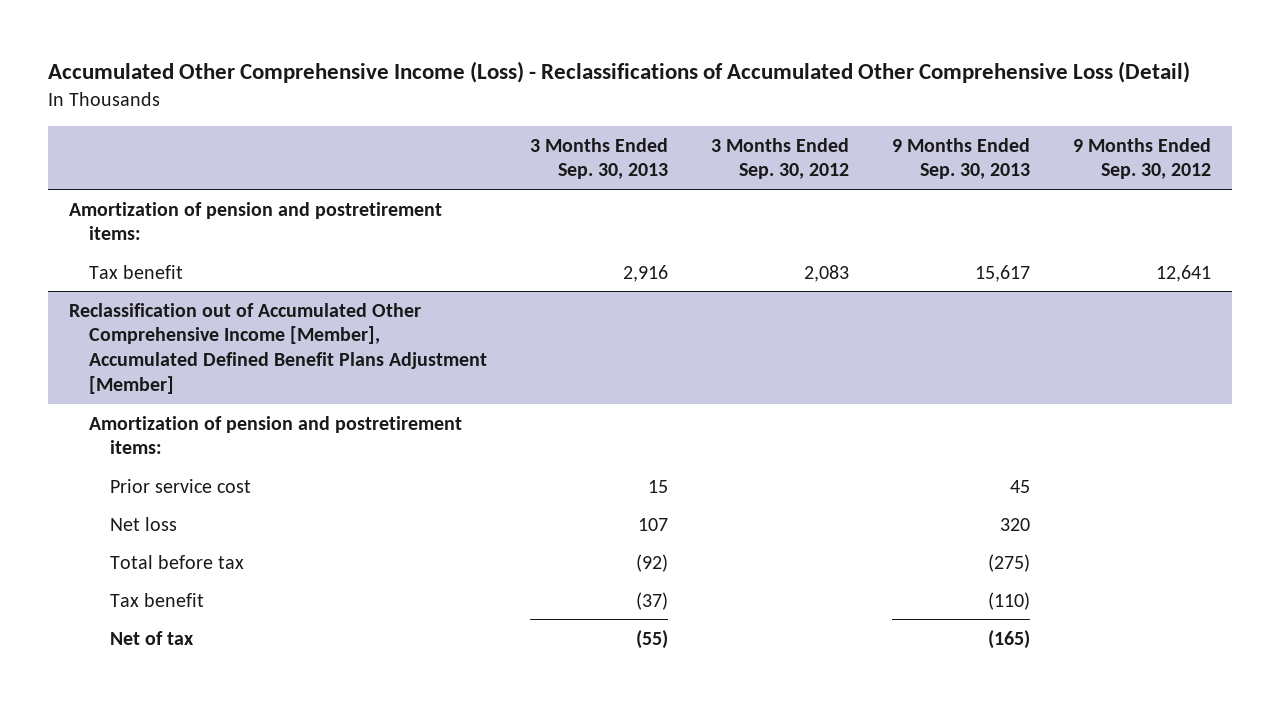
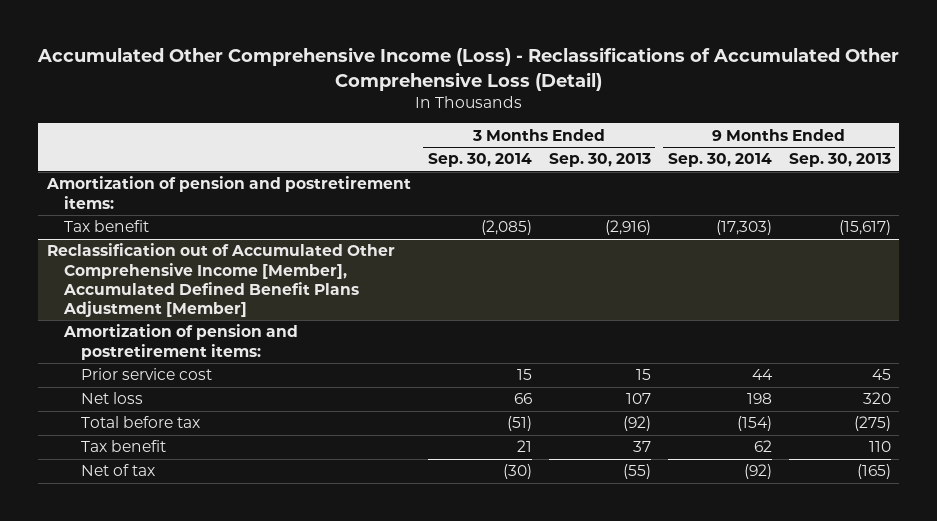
[711,137,850,180] 3 Months Ended Sep. 30, 2012 -> none
[1072,137,1211,180] 9 Months Ended Sep. 30, 2012 -> none
none -> [427,153,532,168] Sep. 30, 2014
none -> [667,153,772,168] Sep. 30, 2014
[623,264,669,282] 2,916 -> [604,220,651,236] (2,916)
[974,264,1030,282] 15,617 -> [838,220,891,236] (15,617)
[636,591,669,610] (37) -> [632,441,651,453] 37
[987,591,1030,610] (110) -> [868,441,891,453] 110

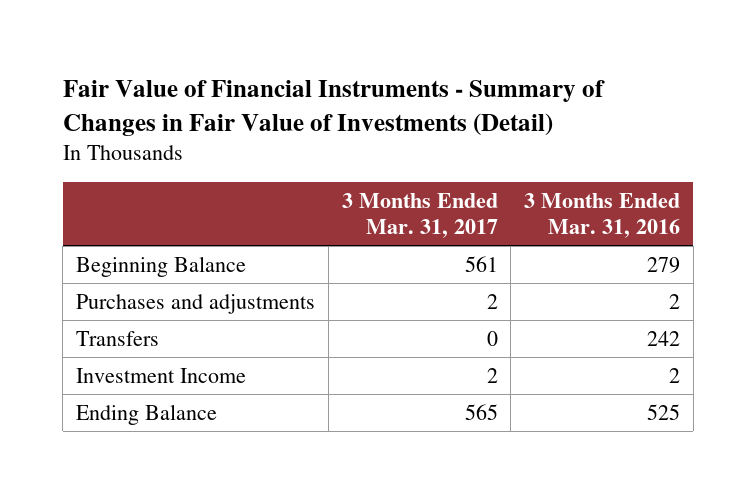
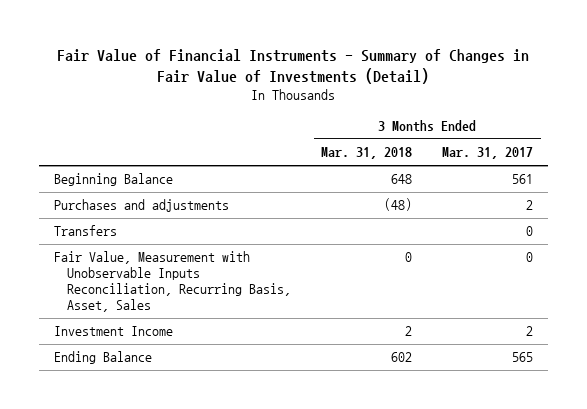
[524,192,681,238] 3 Months Ended Mar. 31, 2016 -> none
none -> [321,147,413,160] Mar. 31, 2018
none -> [53,251,292,312] Fair Value, Measurement with Unobservable Inputs Reconciliation, Recurring Basis, Asset, Sales

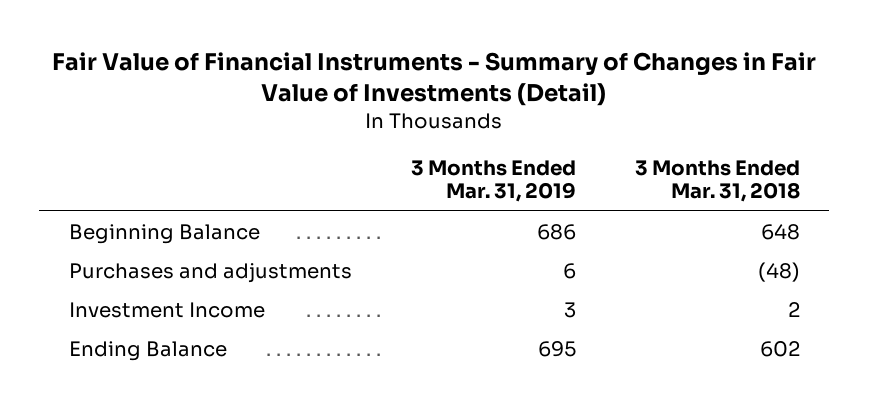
[442,147,534,160] Mar. 31, 2017 -> none
none -> [410,159,576,203] 3 Months Ended Mar. 31, 2019
[53,225,117,237] Transfers -> none
[53,251,292,312] Fair Value, Measurement with Unobservable Inputs Reconciliation, Recurring Basis, Asset, Sales -> none

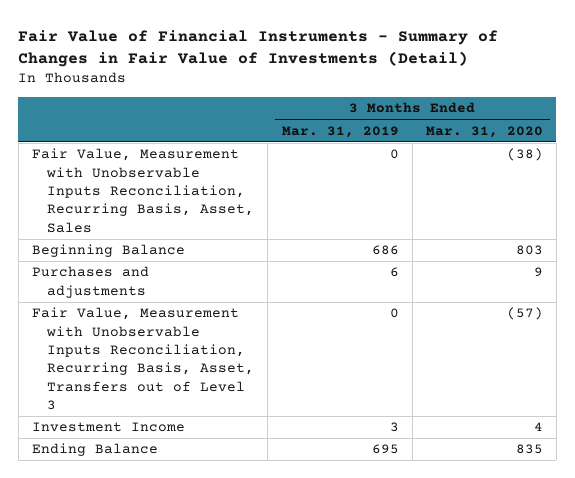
[634,159,800,203] 3 Months Ended Mar. 31, 2018 -> none
none -> [425,125,543,138] Mar. 31, 2020
none -> [31,148,255,233] Fair Value, Measurement with Unobservable Inputs Reconciliation, Recurring Basis, Asset, Sales
none -> [31,307,255,410] Fair Value, Measurement with Unobservable Inputs Reconciliation, Recurring Basis, Asset, Transfers out of Level 3

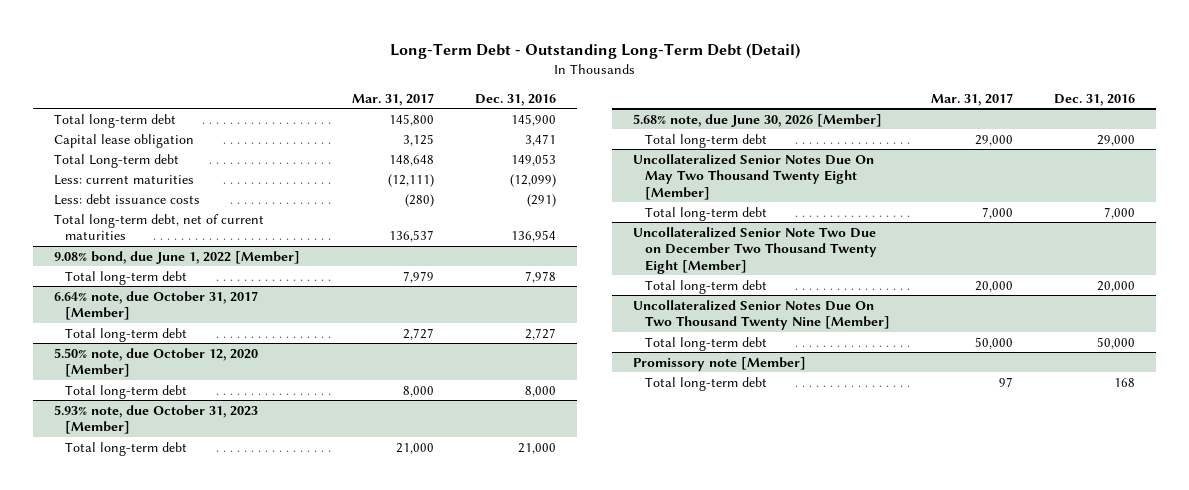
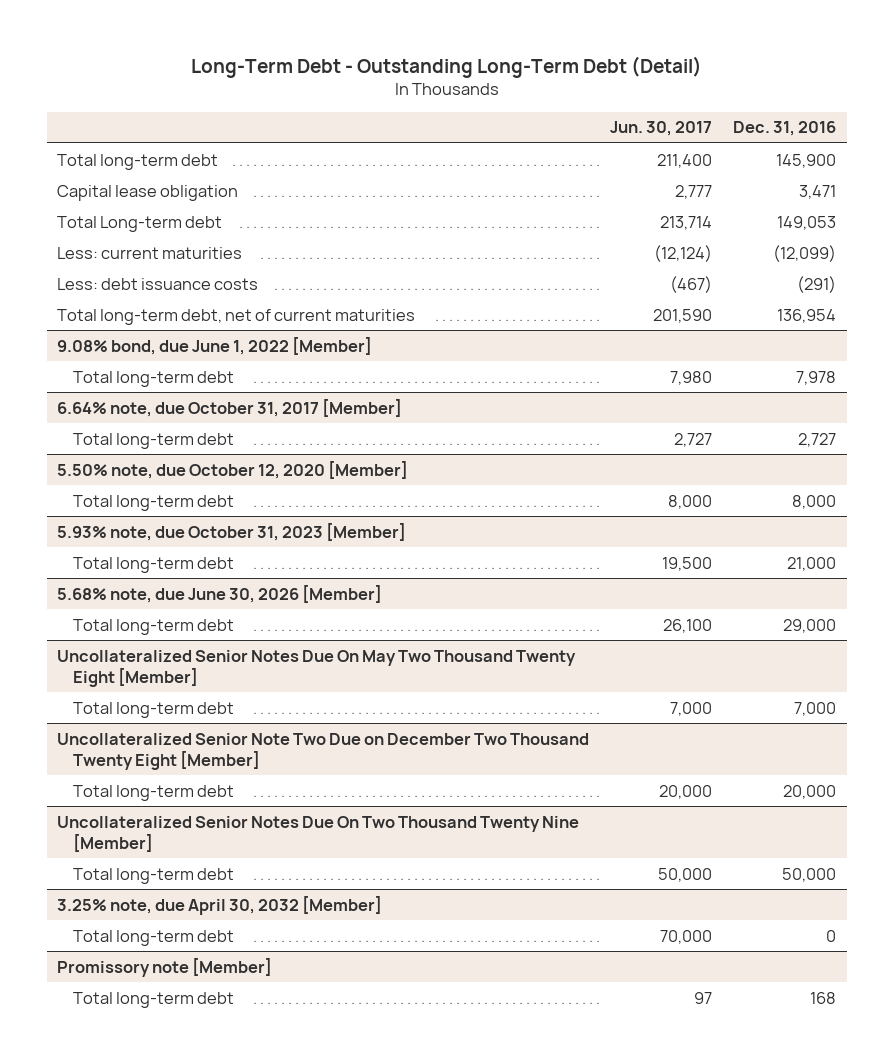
[351,92,434,106] Mar. 31, 2017 -> none
none -> [610,121,713,137] Jun. 30, 2017
none -> [57,895,383,915] 3.25% note, due April 30, 2032 [Member]
none -> [73,929,235,946] Total long-term debt

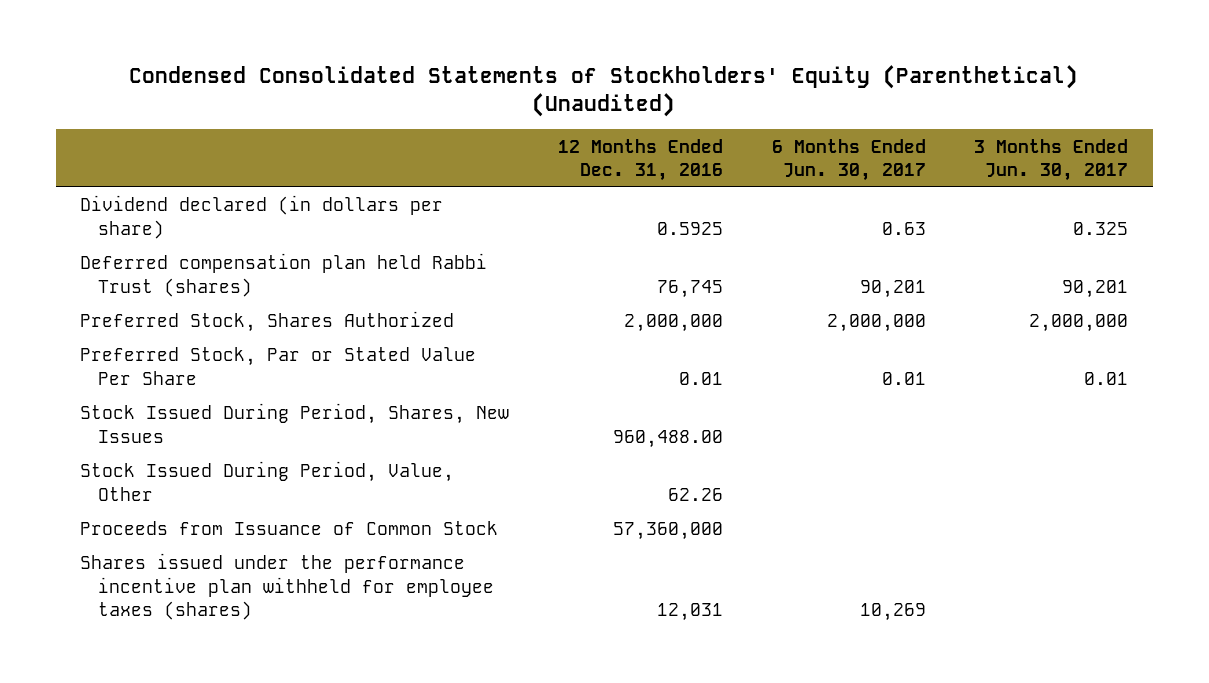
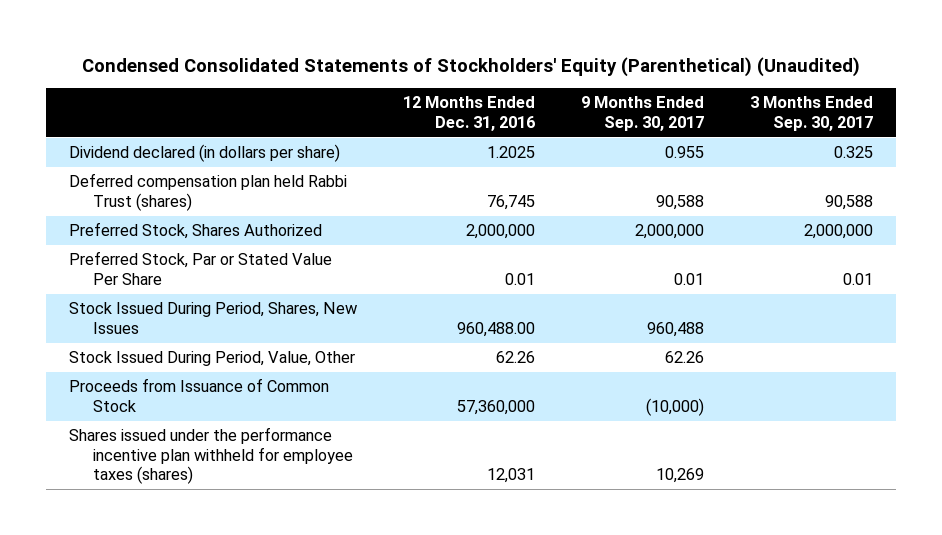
[771,138,926,181] 6 Months Ended Jun. 30, 2017 -> none
[974,138,1129,181] 3 Months Ended Jun. 30, 2017 -> none
none -> [580,96,704,131] 9 Months Ended Sep. 30, 2017
none -> [749,96,873,131] 3 Months Ended Sep. 30, 2017
[656,221,723,235] 0.5925 -> [487,146,536,159] 1.2025

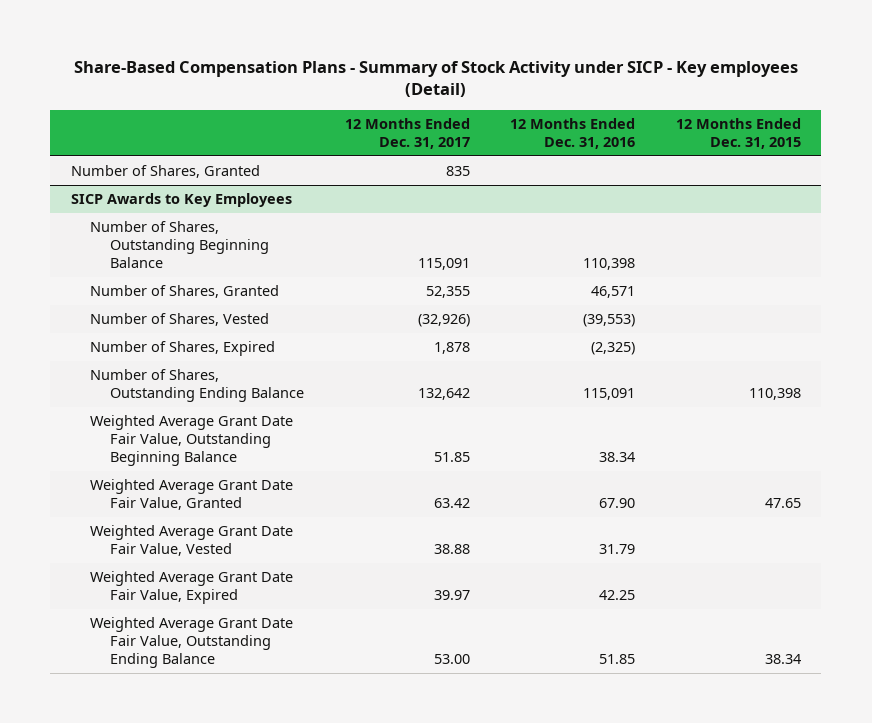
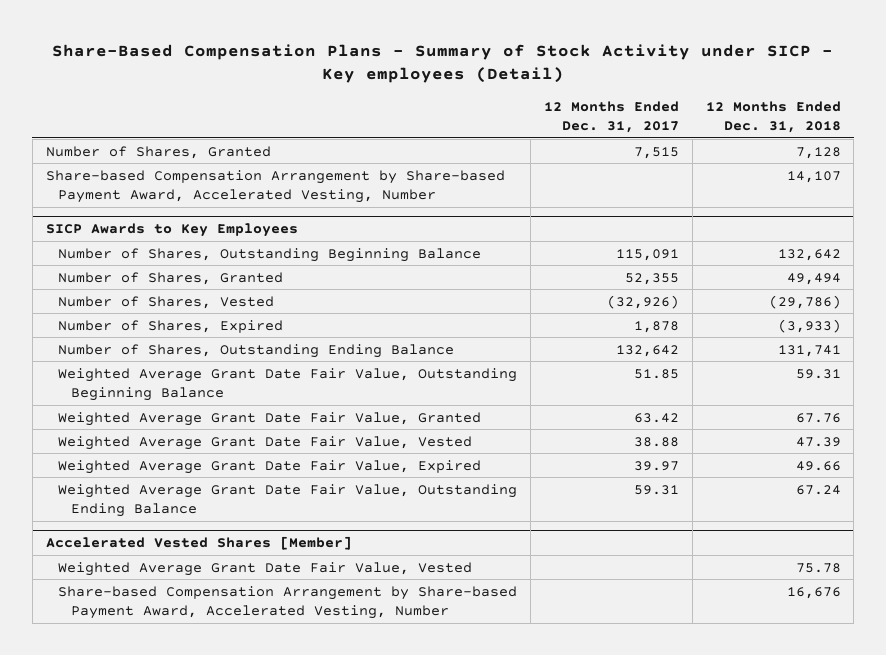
[510,118,636,150] 12 Months Ended Dec. 31, 2016 -> none
[675,118,801,150] 12 Months Ended Dec. 31, 2015 -> none
none -> [705,100,841,134] 12 Months Ended Dec. 31, 2018
[445,166,470,177] 835 -> [633,146,679,159] 7,515
none -> [45,169,505,203] Share-based Compensation Arrangement by Share-based Payment Award, Accelerated Vesting, Number
[433,654,470,665] 53.00 -> [633,484,679,495] 59.31
none -> [45,536,352,551] Accelerated Vested Shares [Member]
none -> [58,561,473,576] Weighted Average Grant Date Fair Value, Vested
none -> [58,585,518,619] Share-based Compensation Arrangement by Share-based Payment Award, Accelerated Vesting, Number

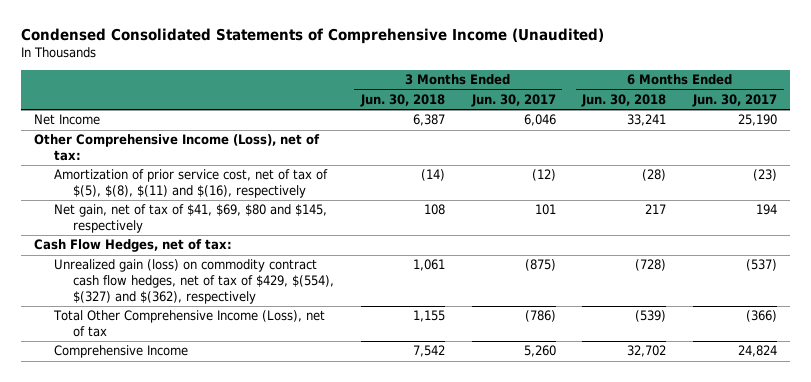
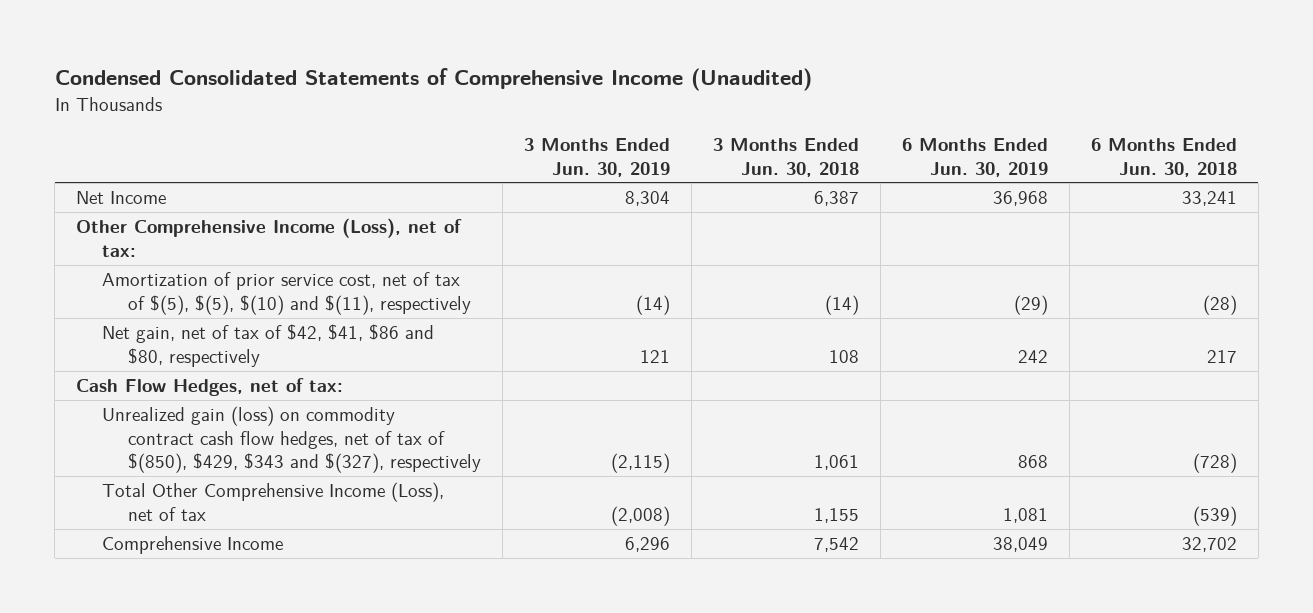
[470,93,556,107] Jun. 30, 2017 -> none
[692,93,778,107] Jun. 30, 2017 -> none
none -> [524,138,671,177] 3 Months Ended Jun. 30, 2019
none -> [901,138,1048,177] 6 Months Ended Jun. 30, 2019
[53,169,328,199] Amortization of prior service cost, net of tax of $(5), $(8), $(11) and $(16), respectively -> [102,272,472,315] Amortization of prior service cost, net of tax of $(5), $(5), $(10) and $(11), respectively
[53,204,327,234] Net gain, net of tax of $41, $69, $80 and $145, respectively -> [102,324,435,367] Net gain, net of tax of $42, $41, $86 and $80, respectively
[53,259,334,304] Unrealized gain (loss) on commodity contract cash flow hedges, net of tax of $429, $(554), $(327) and $(362), respectively -> [102,406,482,474] Unrealized gain (loss) on commodity contract cash flow hedges, net of tax of $(850), $429, $343 and $(327), respectively

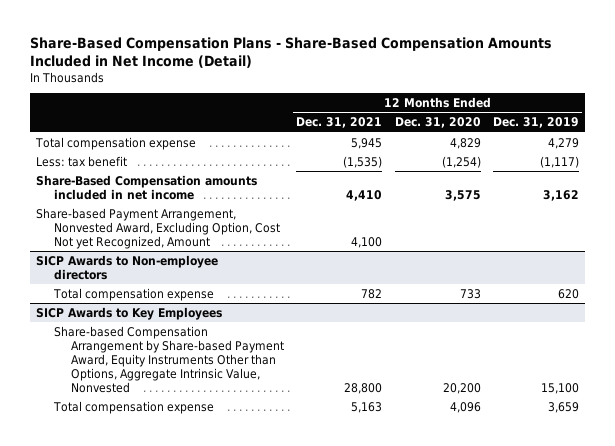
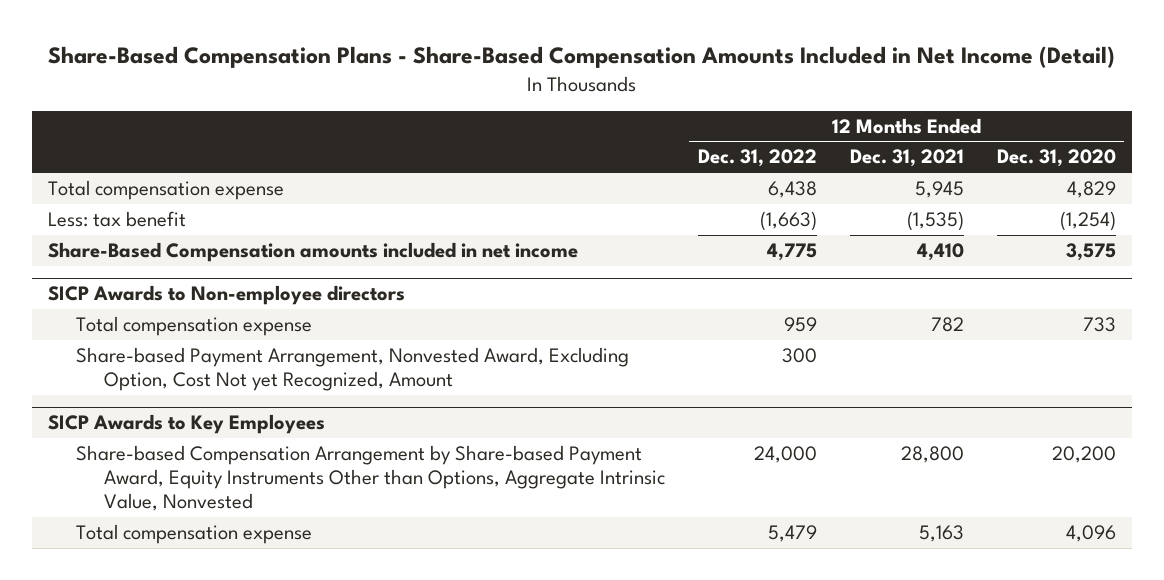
[492,117,579,129] Dec. 31, 2019 -> none
none -> [697,149,817,168] Dec. 31, 2022
[35,207,280,249] Share-based Payment Arrangement, Nonvested Award, Excluding Option, Cost Not yet Recognized, Amount -> none
none -> [75,346,629,392] Share-based Payment Arrangement, Nonvested Award, Excluding Option, Cost Not yet Recognized, Amount

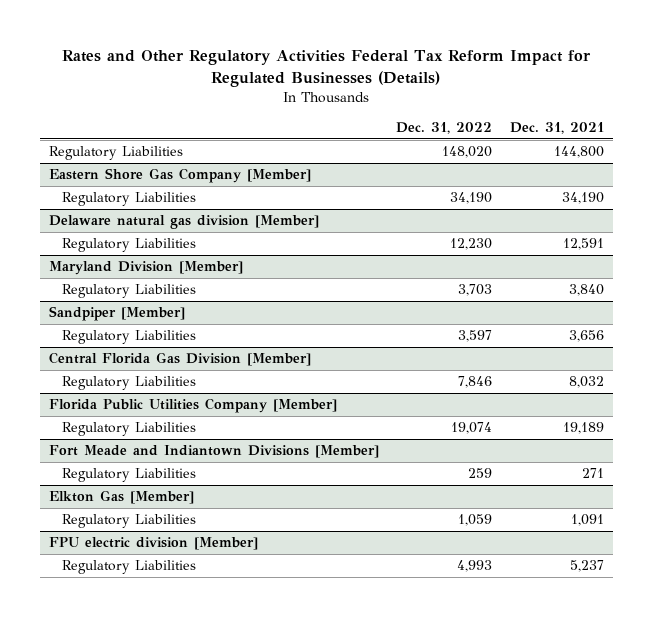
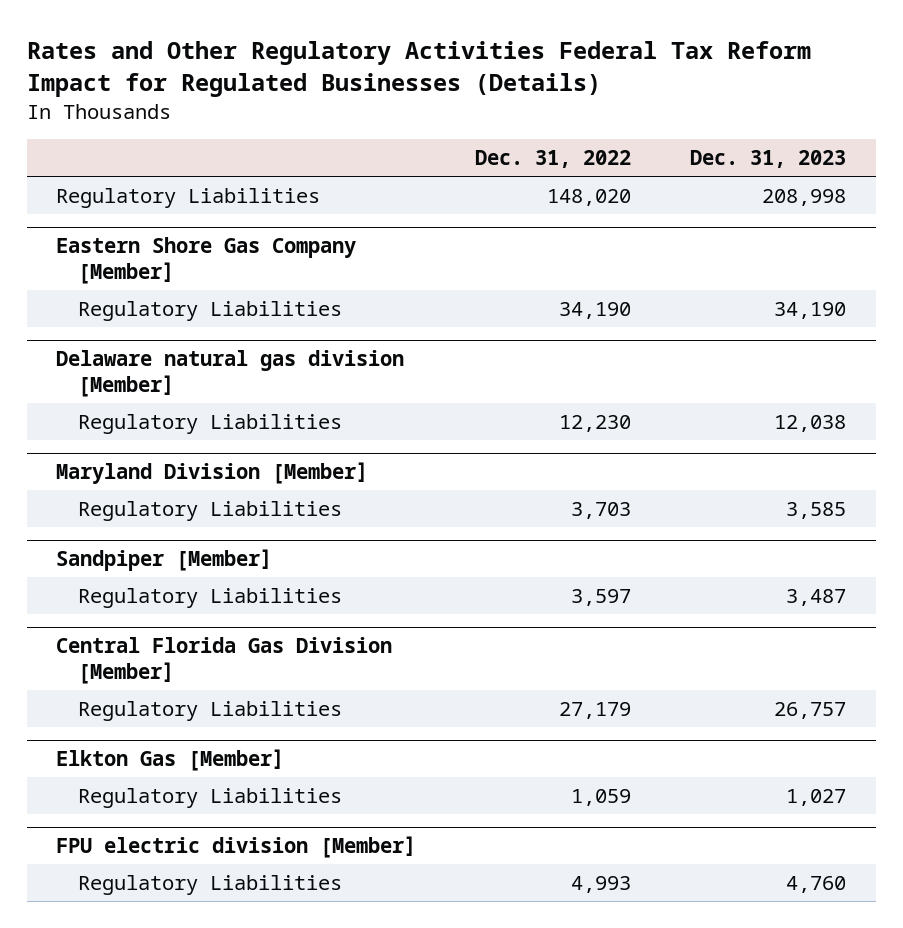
[510,122,605,135] Dec. 31, 2021 -> none
none -> [690,150,847,169] Dec. 31, 2023
[48,398,337,414] Florida Public Utilities Company [Member] -> none
[61,422,196,437] Regulatory Liabilities -> none
[48,445,379,459] Fort Meade and Indiantown Divisions [Member] -> none
[61,468,196,483] Regulatory Liabilities -> none
[458,376,493,389] 7,846 -> [559,701,632,719] 27,179

